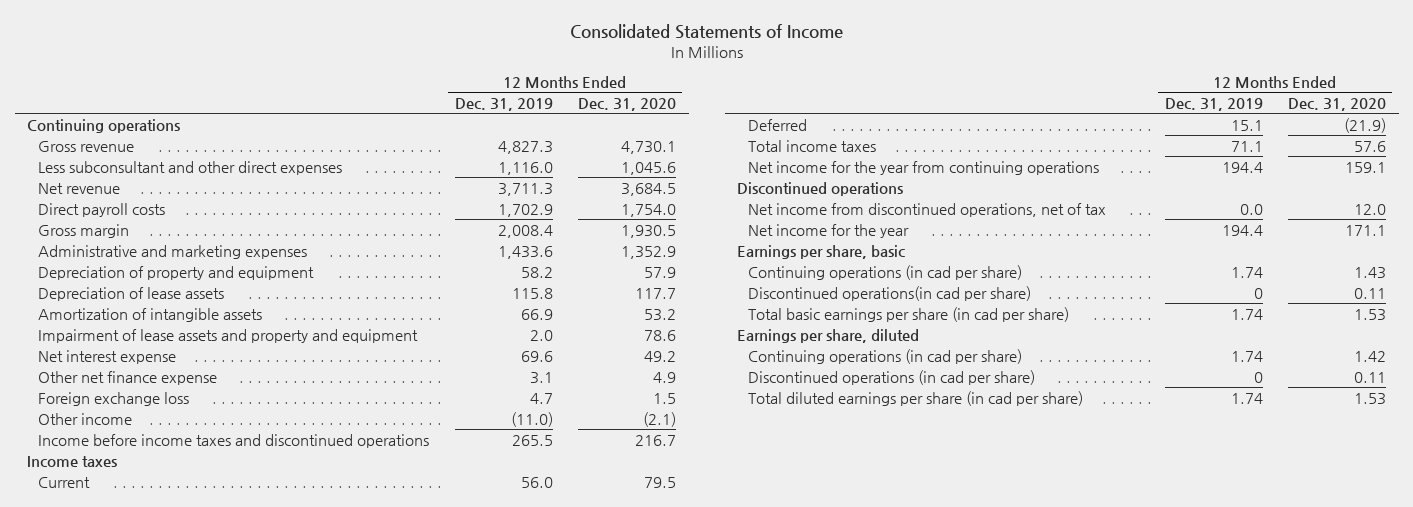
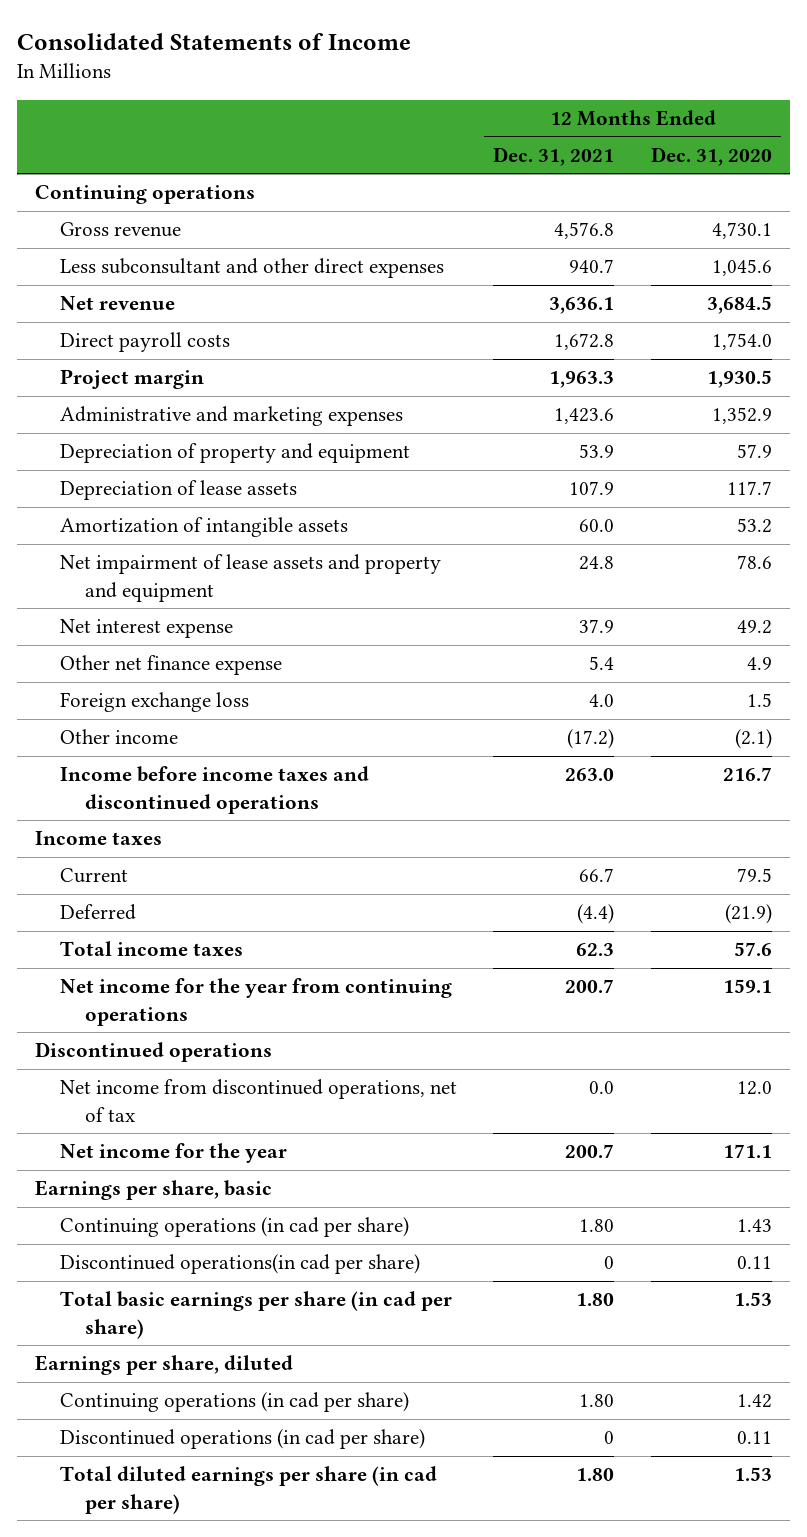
[454,97,553,111] Dec. 31, 2019 -> none
none -> [493,146,615,166] Dec. 31, 2021
[38,223,130,238] Gross margin -> [60,369,205,390] Project margin
[38,328,419,343] Impairment of lease assets and property and equipment -> [60,554,442,602] Net impairment of lease assets and property and equipment

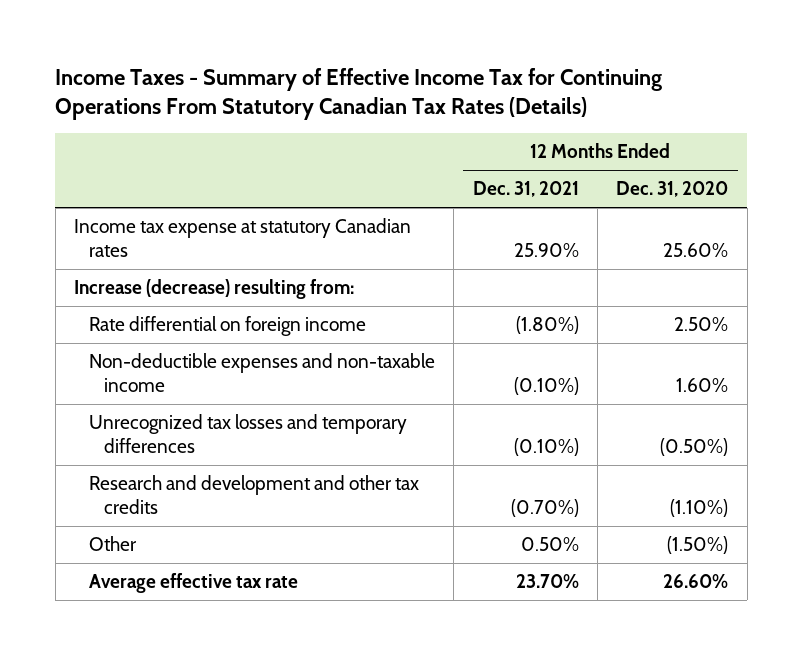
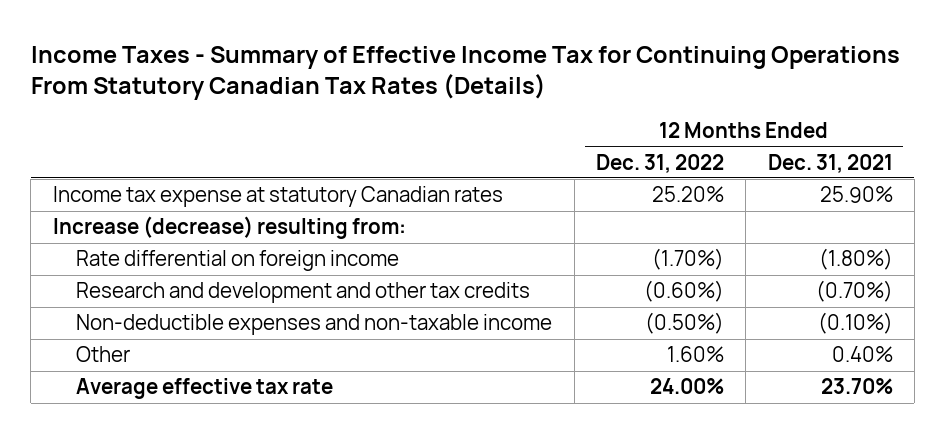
[616,181,729,198] Dec. 31, 2020 -> none
none -> [595,153,724,173] Dec. 31, 2022
[88,414,407,453] Unrecognized tax losses and temporary differences -> none
[88,353,435,392] Non-deductible expenses and non-taxable income -> [76,314,553,336] Non-deductible expenses and non-taxable income
[520,537,579,552] 0.50% -> [831,346,893,363] 0.40%

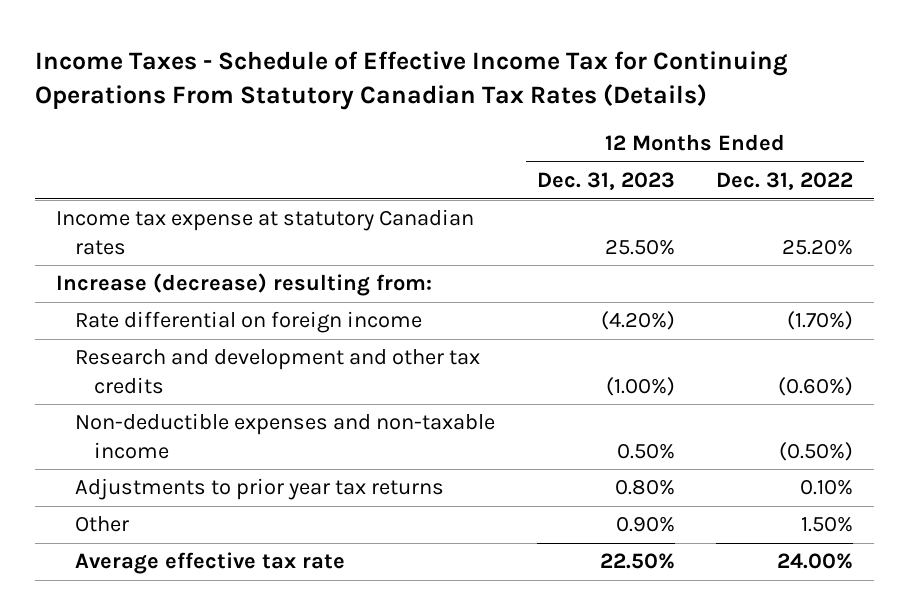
[30,45,900,101] Income Taxes - Summary of Effective Income Tax for Continuing Operations From Statutory Canadian Tax Rates (Details) -> [35,51,789,111] Income Taxes - Schedule of Effective Income Tax for Continuing Operations From Statutory Canadian Tax Rates (Details)
[767,153,893,173] Dec. 31, 2021 -> none
none -> [536,172,675,191] Dec. 31, 2023
none -> [74,478,444,501] Adjustments to prior year tax returns
[666,346,724,363] 1.60% -> [801,516,854,533] 1.50%

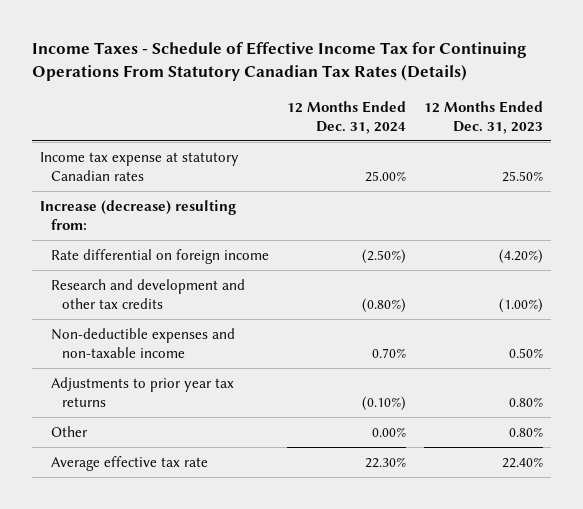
[716,172,854,191] Dec. 31, 2022 -> none
none -> [286,100,406,134] 12 Months Ended Dec. 31, 2024
[615,516,675,533] 0.90% -> [508,426,543,437] 0.80%
[599,553,675,570] 22.50% -> [501,456,543,468] 22.40%

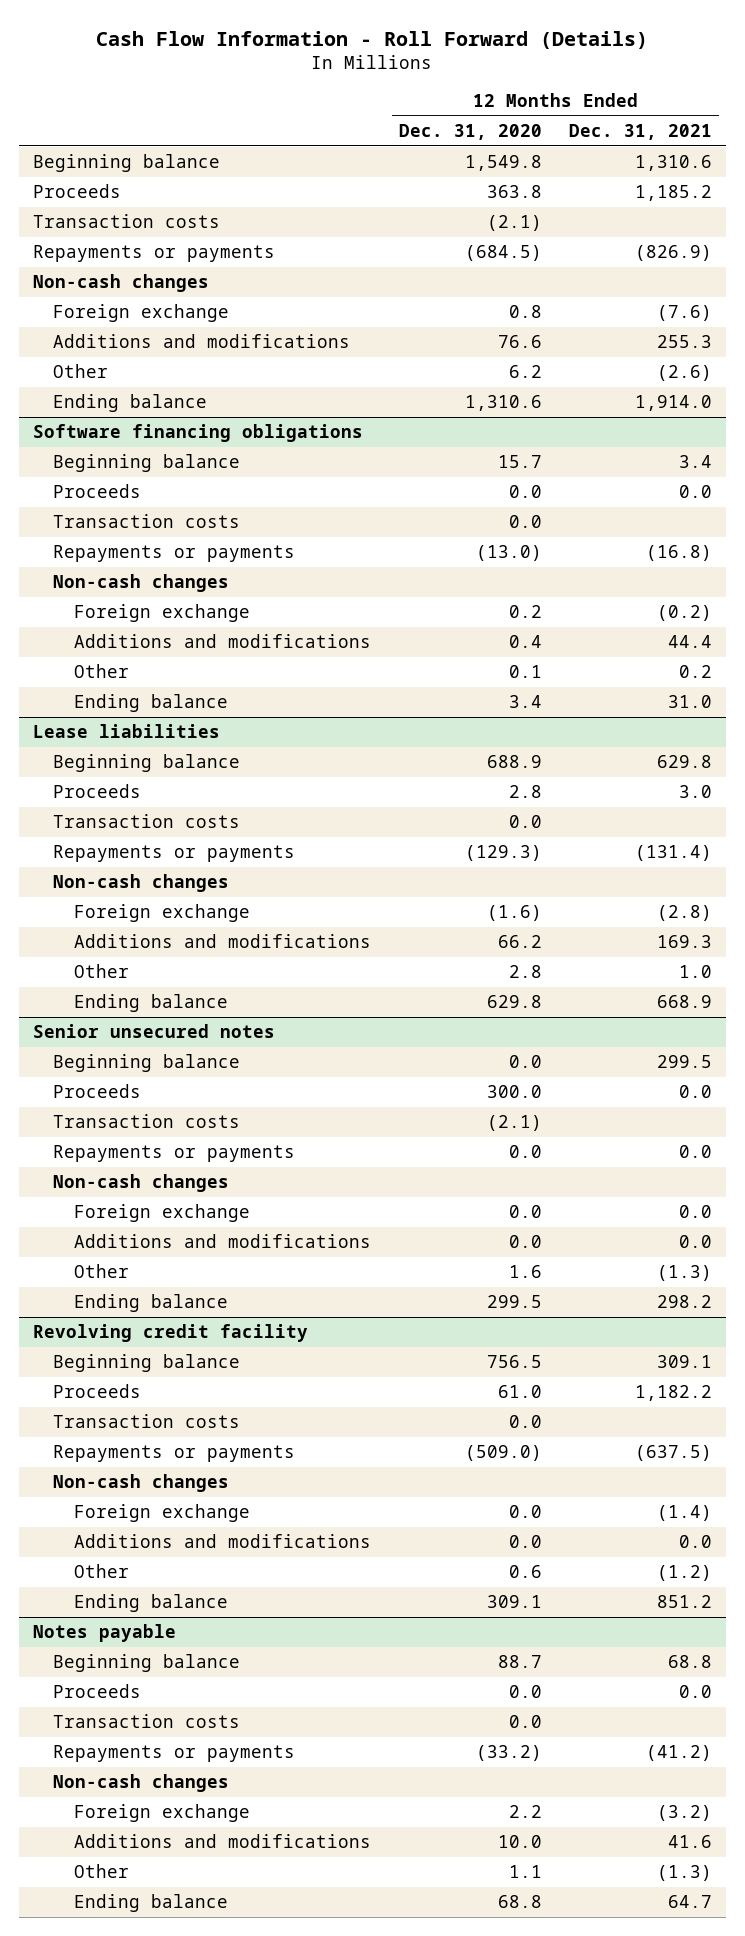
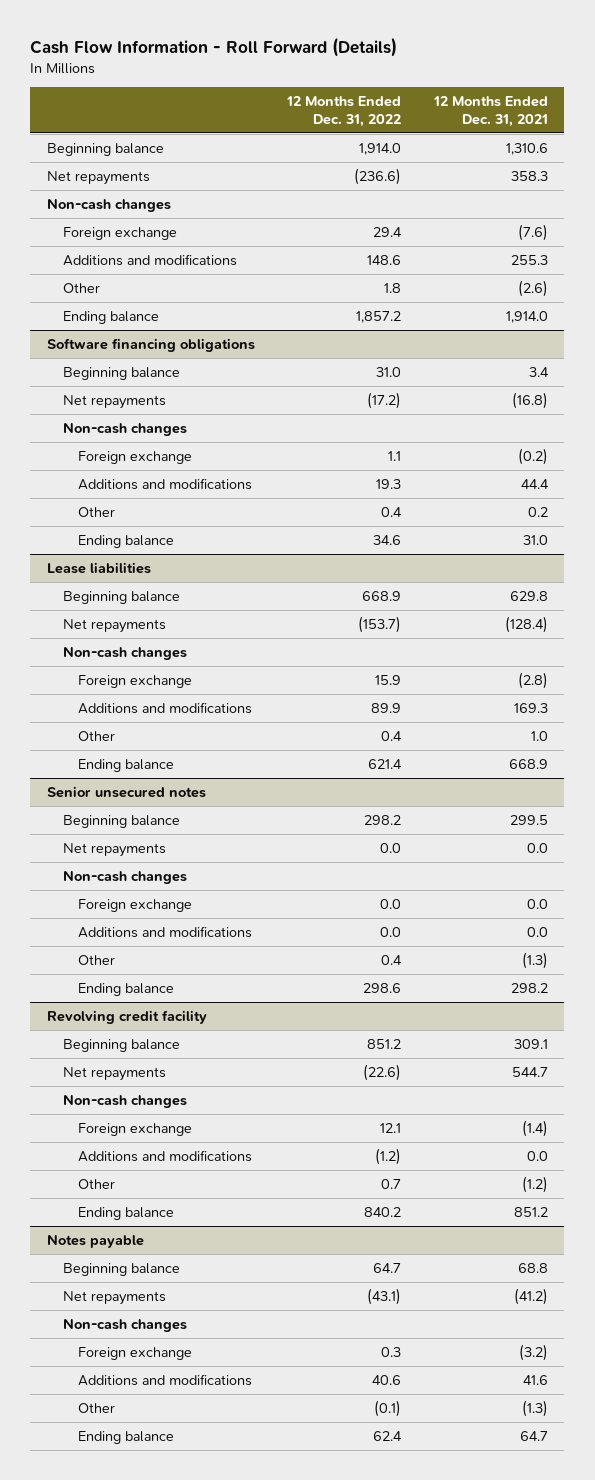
[398,123,542,140] Dec. 31, 2020 -> none
none -> [286,96,402,128] 12 Months Ended Dec. 31, 2022
[32,184,121,199] Proceeds -> none
[32,214,220,229] Transaction costs -> none
[32,245,275,263] Repayments or payments -> none
none -> [46,170,150,185] Net repayments
[53,484,142,499] Proceeds -> none
[53,514,241,529] Transaction costs -> none
[53,545,296,563] Repayments or payments -> [62,394,166,409] Net repayments
[53,784,142,799] Proceeds -> none
[53,814,241,829] Transaction costs -> none
[53,845,296,863] Repayments or payments -> none
none -> [62,618,166,633] Net repayments
[53,1114,241,1129] Transaction costs -> none
[53,1145,296,1163] Repayments or payments -> none
[53,1084,142,1099] Proceeds -> [62,842,166,857] Net repayments
[53,1384,142,1399] Proceeds -> none
[53,1414,241,1429] Transaction costs -> none
[53,1445,296,1463] Repayments or payments -> none
none -> [62,1066,166,1081] Net repayments
[53,1684,142,1699] Proceeds -> none
[53,1714,241,1729] Transaction costs -> none
[53,1745,296,1763] Repayments or payments -> [62,1290,166,1305] Net repayments

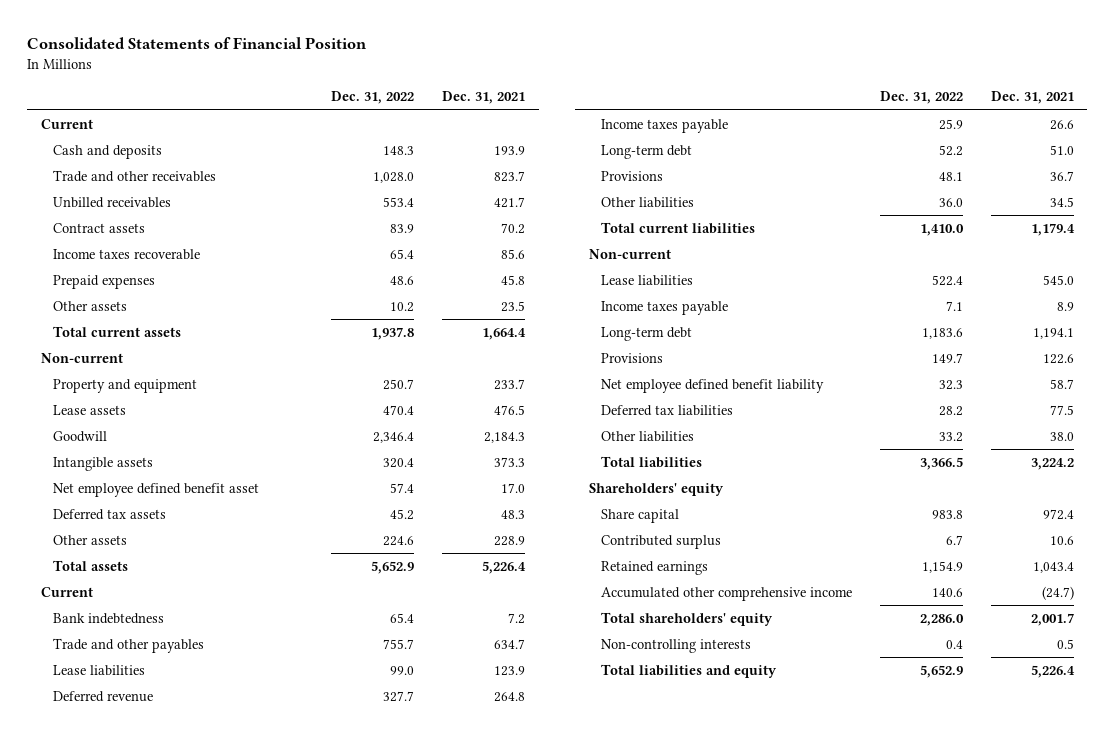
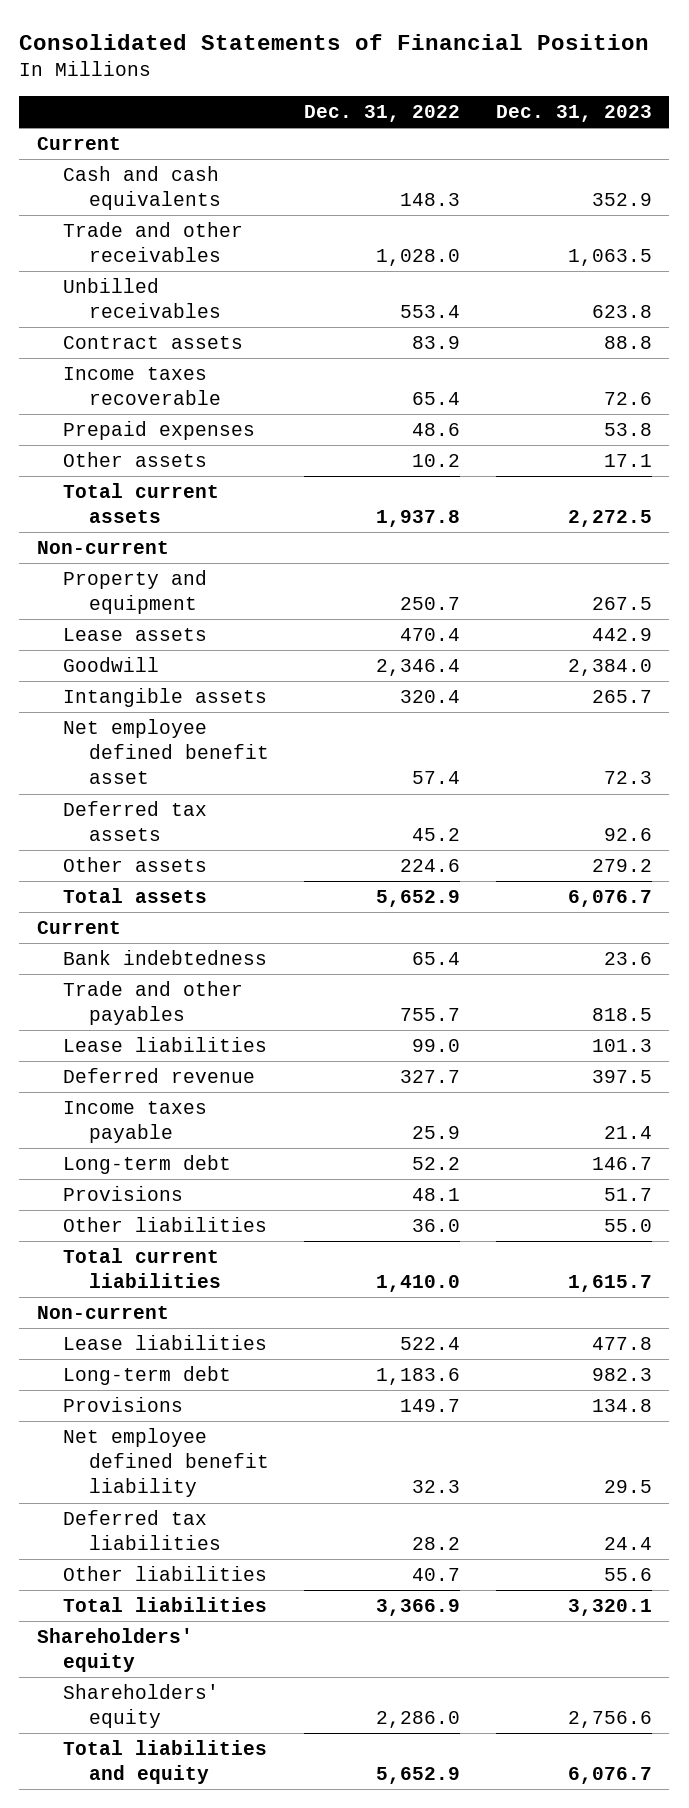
[442,91,526,105] Dec. 31, 2021 -> none
none -> [495,104,652,122] Dec. 31, 2023
[52,144,162,159] Cash and deposits -> [63,166,221,211] Cash and cash equivalents
[600,300,728,315] Income taxes payable -> none
[938,431,963,442] 33.2 -> [412,1568,461,1582] 40.7
[919,456,963,470] 3,366.5 -> [376,1599,461,1617] 3,366.9
[600,508,679,523] Share capital -> none
[600,534,721,549] Contributed surplus -> none
[600,560,708,575] Retained earnings -> none
[600,586,852,601] Accumulated other comprehensive income -> none
[600,638,751,653] Non-controlling interests -> none
[600,611,773,626] Total shareholders' equity -> [63,1684,220,1729] Shareholders' equity

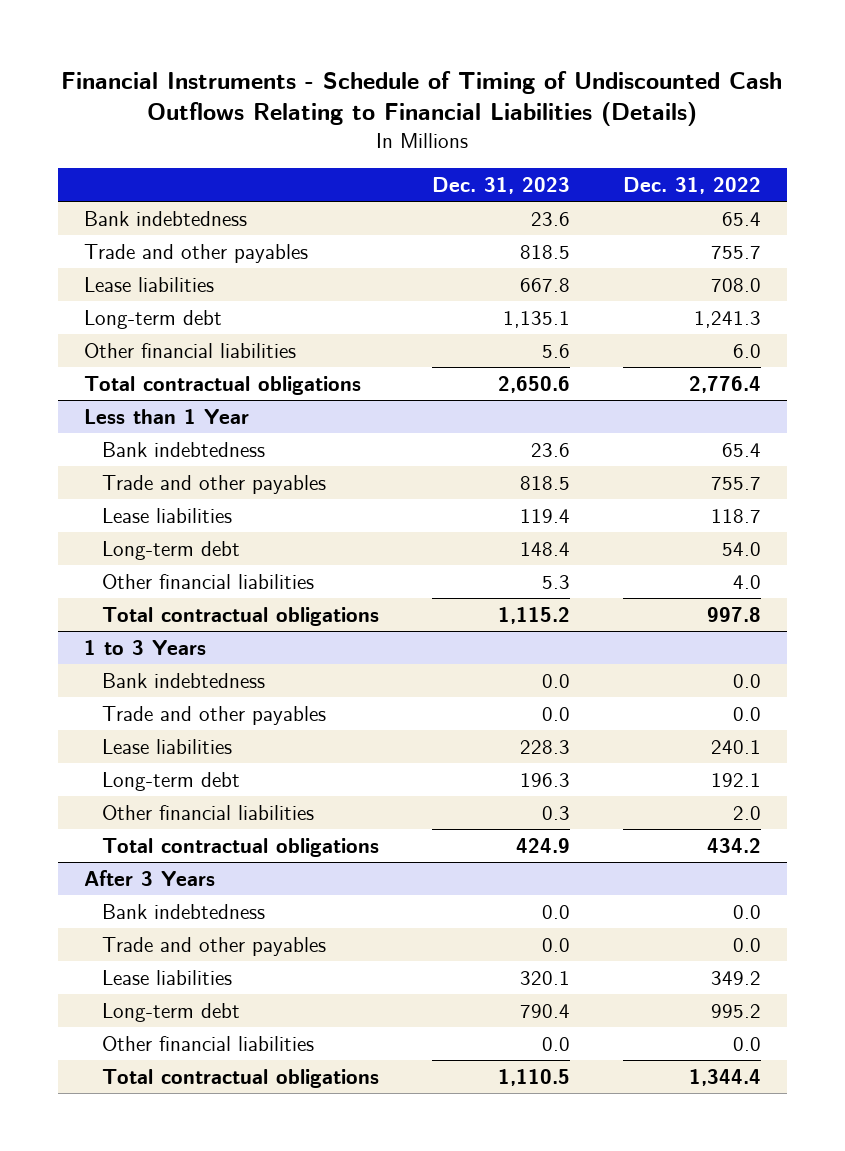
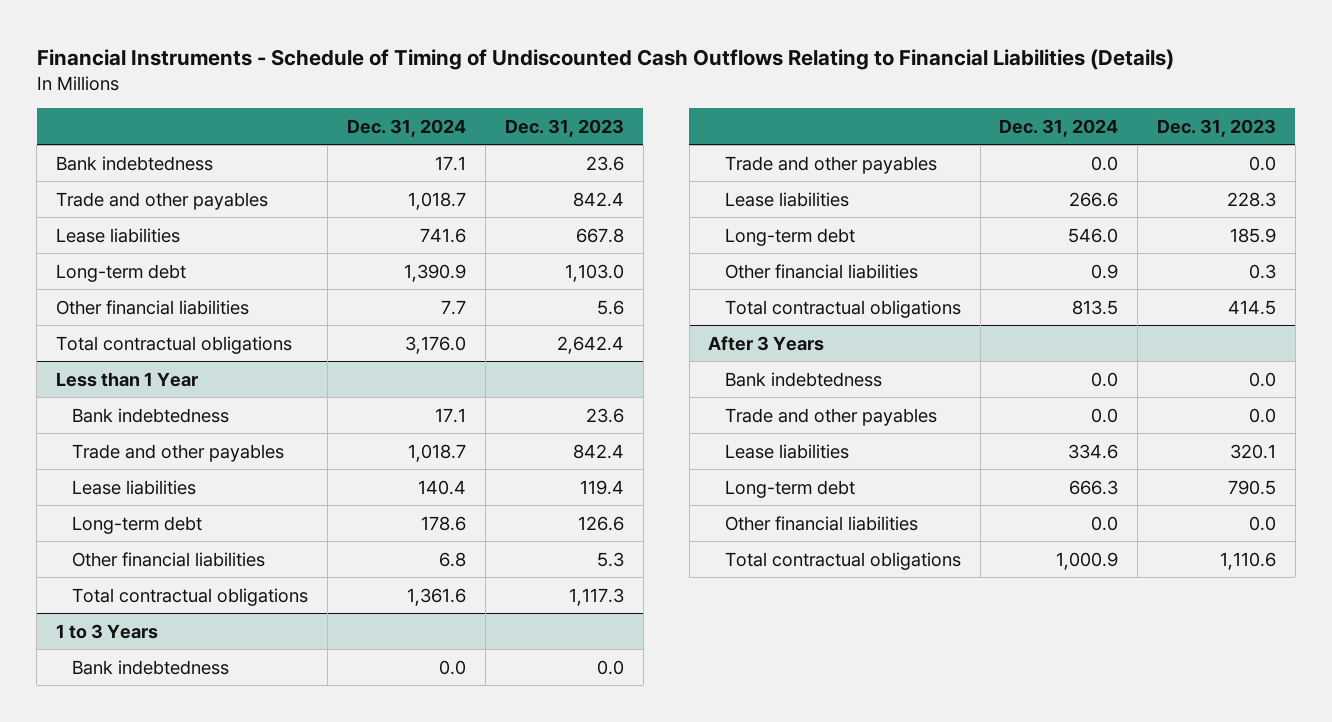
[622,176,761,194] Dec. 31, 2022 -> none
none -> [347,118,467,137] Dec. 31, 2024
[519,244,570,259] 818.5 -> [572,191,624,207] 842.4
[502,310,570,328] 1,135.1 -> [564,263,624,282] 1,103.0
[497,375,570,393] 2,650.6 -> [556,335,624,354] 2,642.4
[519,475,570,490] 818.5 -> [572,443,624,459] 842.4
[519,541,570,556] 148.4 -> [577,515,624,531] 126.6
[497,606,570,624] 1,115.2 -> [568,587,624,606] 1,117.3
[519,772,570,787] 196.3 -> [1230,227,1277,243] 185.9
[515,837,570,853] 424.9 -> [1228,299,1277,315] 414.5
[519,1003,570,1018] 790.4 -> [1228,479,1277,495] 790.5
[497,1068,570,1086] 1,110.5 -> [1220,551,1277,570] 1,110.6

